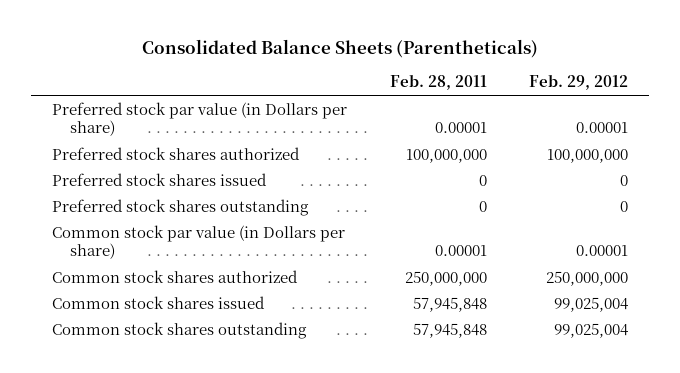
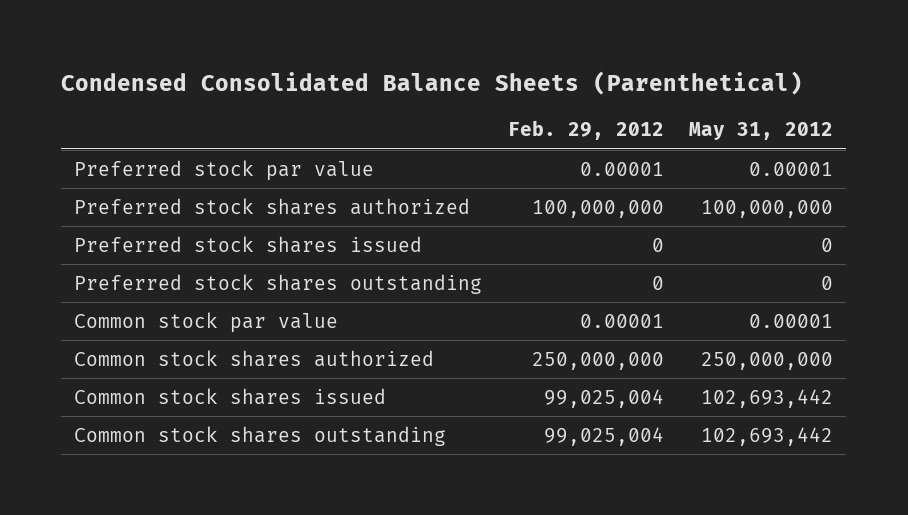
[142,38,539,58] Consolidated Balance Sheets (Parentheticals) -> [61,71,804,96] Condensed Consolidated Balance Sheets (Parenthetical)
[389,75,487,91] Feb. 28, 2011 -> none
none -> [689,122,834,141] May 31, 2012
[52,101,348,137] Preferred stock par value (in Dollars per share) -> [74,159,375,181] Preferred stock par value
[52,224,346,260] Common stock par value (in Dollars per share) -> [74,311,339,333] Common stock par value

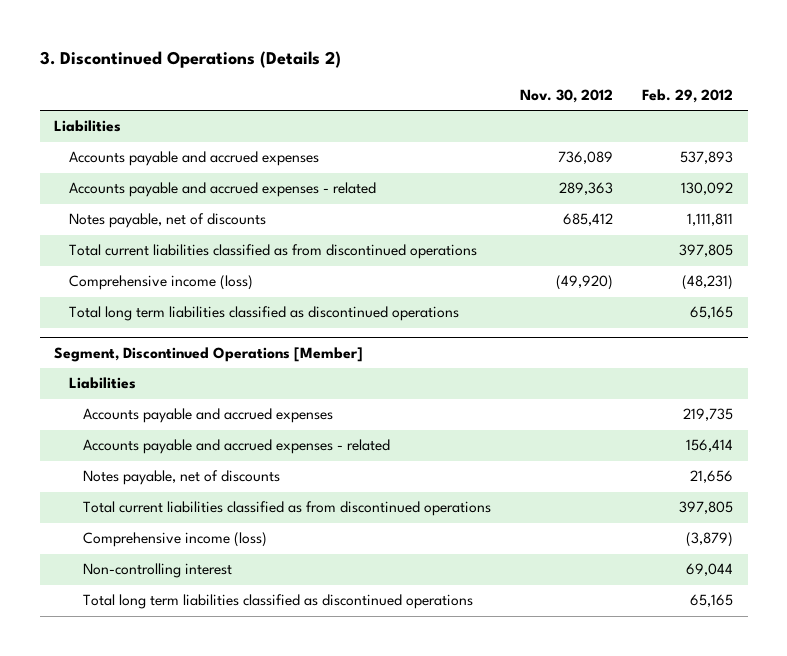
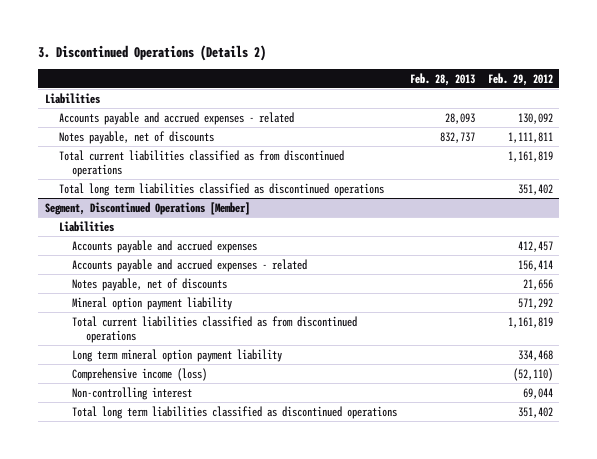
[519,88,613,103] Nov. 30, 2012 -> none
none -> [409,72,475,86] Feb. 28, 2013
[68,151,319,167] Accounts payable and accrued expenses -> none
[68,275,253,291] Comprehensive income (loss) -> none
[679,244,734,258] 397,805 -> [507,150,553,162] 1,161,819
[690,306,734,320] 65,165 -> [517,183,553,195] 351,402
[683,408,734,422] 219,735 -> [517,240,553,252] 412,457
none -> [72,296,233,310] Mineral option payment liability
[679,501,734,515] 397,805 -> [507,316,553,328] 1,161,819
none -> [72,348,283,362] Long term mineral option payment liability
[686,532,734,548] (3,879) -> [512,367,553,381] (52,110)
[690,594,734,608] 65,165 -> [517,406,553,418] 351,402

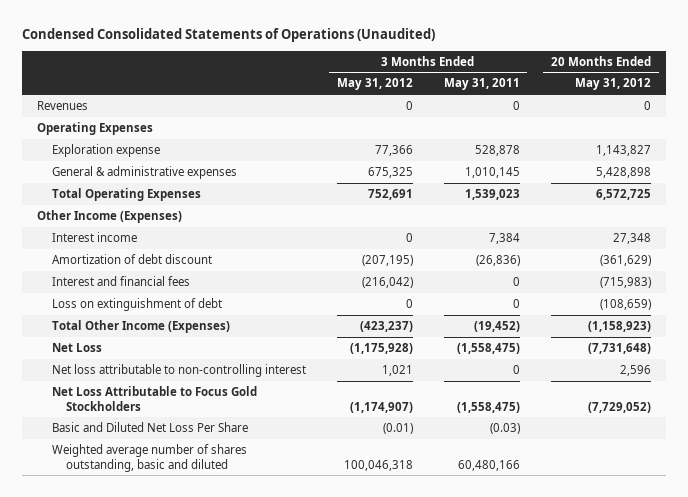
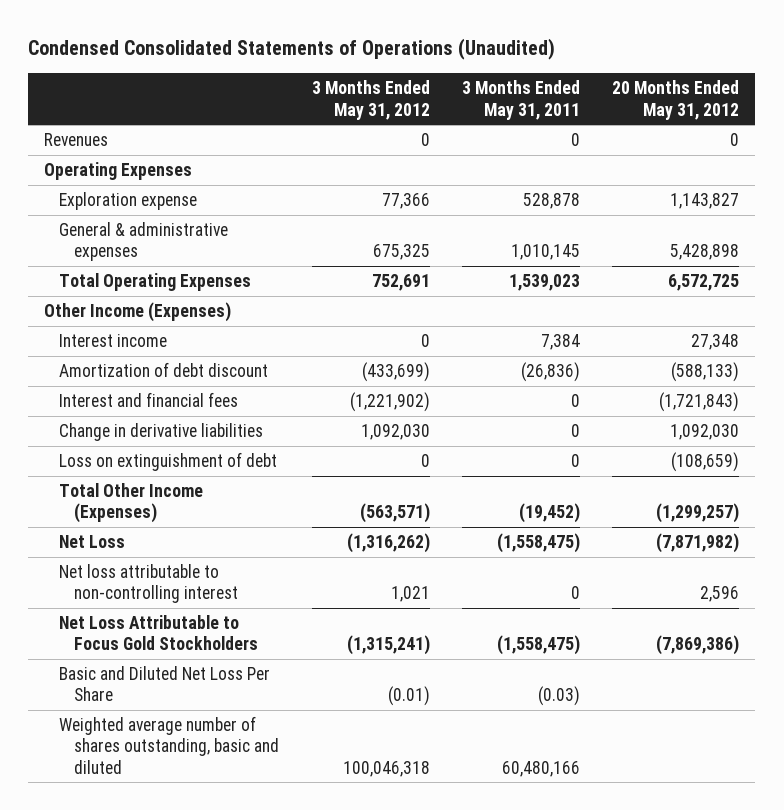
[361,254,413,266] (207,195) -> [361,362,430,383] (433,699)
[599,254,651,266] (361,629) -> [671,362,740,383] (588,133)
[361,276,413,288] (216,042) -> [349,392,430,413] (1,221,902)
[599,276,651,288] (715,983) -> [659,392,740,413] (1,721,843)
none -> [59,423,264,442] Change in derivative liabilities
[359,320,413,332] (423,237) -> [359,503,430,524] (563,571)
[587,320,651,332] (1,158,923) -> [656,503,740,524] (1,299,257)
[349,342,413,354] (1,175,928) -> [346,533,430,554] (1,316,262)
[587,342,651,354] (7,731,648) -> [656,533,740,554] (7,871,982)
[349,401,413,413] (1,174,907) -> [346,635,430,656] (1,315,241)
[587,401,651,413] (7,729,052) -> [656,635,740,656] (7,869,386)

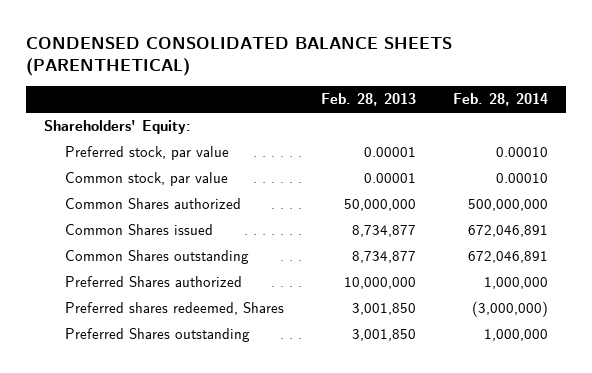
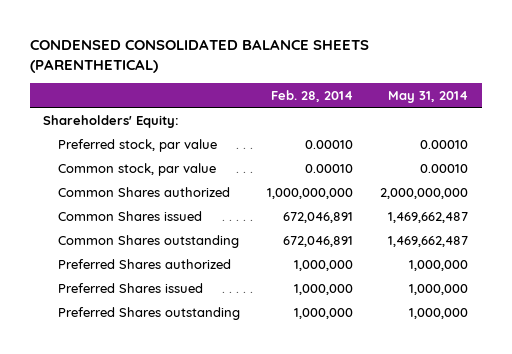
[320,93,416,107] Feb. 28, 2013 -> none
none -> [388,90,469,103] May 31, 2014
[467,199,548,212] 500,000,000 -> [266,187,353,199] 1,000,000,000
[65,302,285,316] Preferred shares redeemed, Shares -> [57,282,203,293] Preferred Shares issued
[471,301,548,318] (3,000,000) -> [293,283,353,295] 1,000,000

